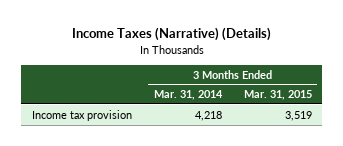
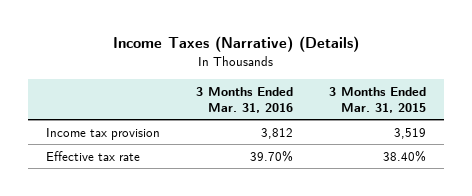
[153,90,223,101] Mar. 31, 2014 -> none
none -> [195,86,293,113] 3 Months Ended Mar. 31, 2016
none -> [45,150,140,161] Effective tax rate

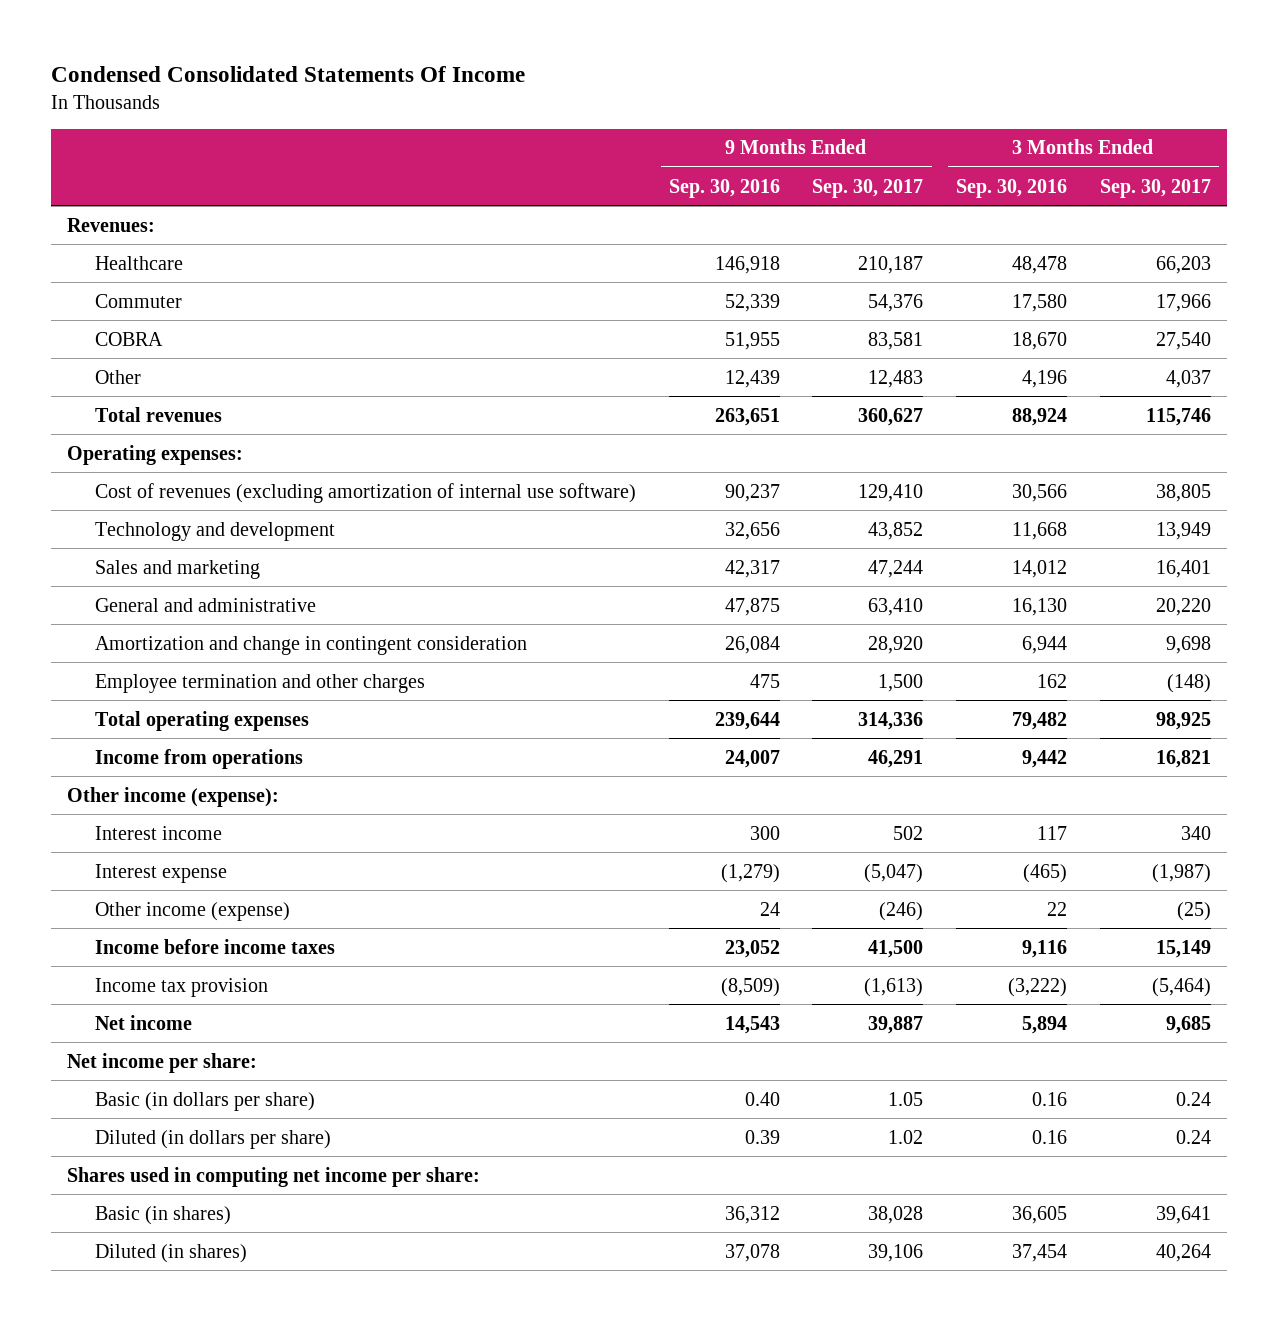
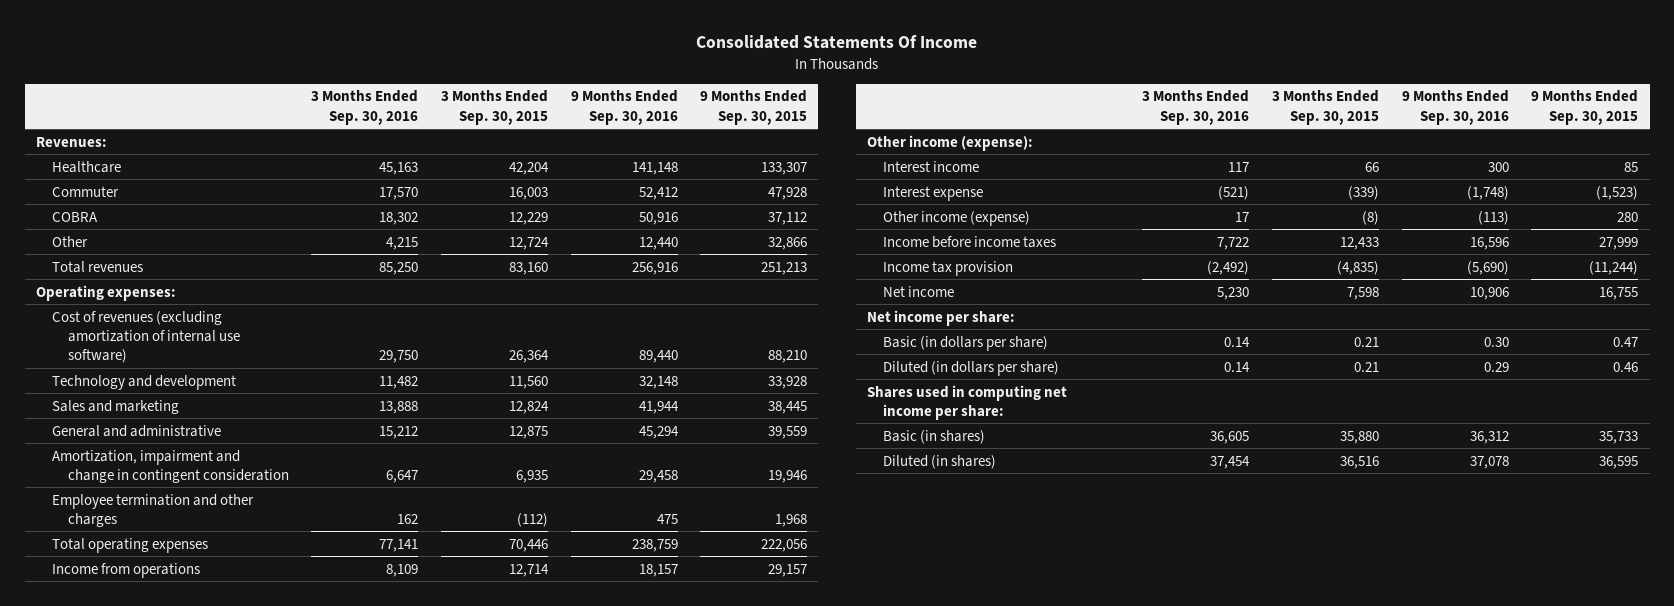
[50,65,525,82] Condensed Consolidated Statements Of Income -> [696,35,978,50] Consolidated Statements Of Income
[812,178,924,198] Sep. 30, 2017 -> none
[1099,178,1211,198] Sep. 30, 2017 -> none
none -> [440,90,548,125] 3 Months Ended Sep. 30, 2015
none -> [700,90,808,125] 9 Months Ended Sep. 30, 2015
[714,255,780,274] 146,918 -> [631,161,678,175] 141,148
[1012,255,1068,274] 48,478 -> [379,161,419,175] 45,163
[724,293,780,312] 52,339 -> [638,186,678,200] 52,412
[1012,293,1068,312] 17,580 -> [379,186,419,200] 17,570
[724,331,780,350] 51,955 -> [638,211,678,225] 50,916
[1012,331,1068,350] 18,670 -> [379,211,419,225] 18,302
[724,369,780,388] 12,439 -> [638,236,678,250] 12,440
[1022,369,1068,388] 4,196 -> [386,236,419,250] 4,215
[714,407,780,426] 263,651 -> [631,261,678,275] 256,916
[1012,407,1068,426] 88,924 -> [379,261,419,275] 85,250
[724,483,780,502] 90,237 -> [638,350,678,364] 89,440
[1012,483,1068,502] 30,566 -> [379,350,419,364] 29,750
[724,521,780,540] 32,656 -> [638,375,678,389] 32,148
[1012,521,1068,540] 11,668 -> [379,375,419,389] 11,482
[724,559,780,578] 42,317 -> [638,400,679,414] 41,944
[1012,559,1068,578] 14,012 -> [379,400,419,414] 13,888
[724,597,780,616] 47,875 -> [638,425,679,439] 45,294
[1012,597,1068,616] 16,130 -> [379,425,419,439] 15,212
[95,635,528,655] Amortization and change in contingent consideration -> [51,449,289,483] Amortization, impairment and change in contingent consideration
[724,635,780,654] 26,084 -> [638,469,678,483] 29,458
[1022,635,1068,654] 6,944 -> [386,469,419,483] 6,647
[714,711,780,730] 239,644 -> [631,538,678,552] 238,759
[1012,711,1068,730] 79,482 -> [379,538,419,552] 77,141
[724,749,780,768] 24,007 -> [638,563,678,577] 18,157
[1022,749,1068,768] 9,442 -> [386,563,419,577] 8,109
[720,863,780,883] (1,279) -> [1466,185,1509,200] (1,748)
[1023,863,1068,883] (465) -> [1218,185,1250,200] (521)
[759,901,780,916] 24 -> [1477,210,1509,225] (113)
[1047,901,1068,916] 22 -> [1235,211,1250,222] 17
[724,939,780,958] 23,052 -> [1469,236,1509,250] 16,596
[1022,939,1068,958] 9,116 -> [1217,236,1250,250] 7,722
[720,977,780,997] (8,509) -> [1466,260,1509,275] (5,690)
[1008,977,1068,997] (3,222) -> [1207,260,1250,275] (2,492)
[724,1015,780,1034] 14,543 -> [1469,286,1509,300] 10,906
[1022,1015,1068,1034] 5,894 -> [1217,286,1250,300] 5,230
[744,1091,780,1106] 0.40 -> [1483,336,1509,347] 0.30
[1032,1091,1068,1106] 0.16 -> [1224,336,1251,347] 0.14
[744,1129,780,1144] 0.39 -> [1483,361,1509,372] 0.29
[1032,1129,1068,1144] 0.16 -> [1224,361,1251,372] 0.14

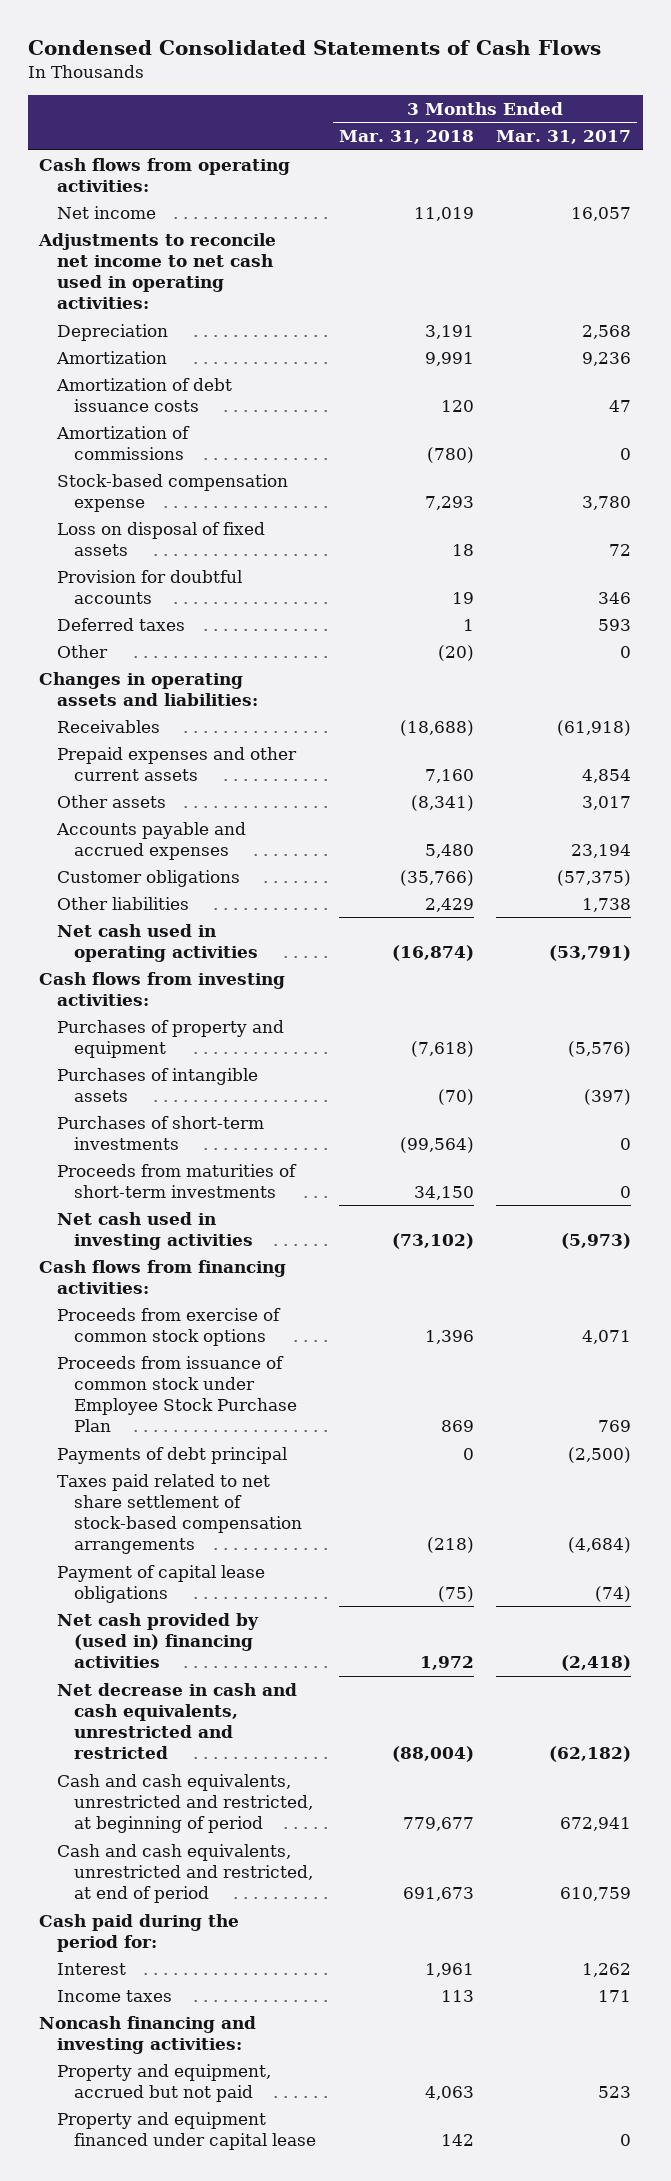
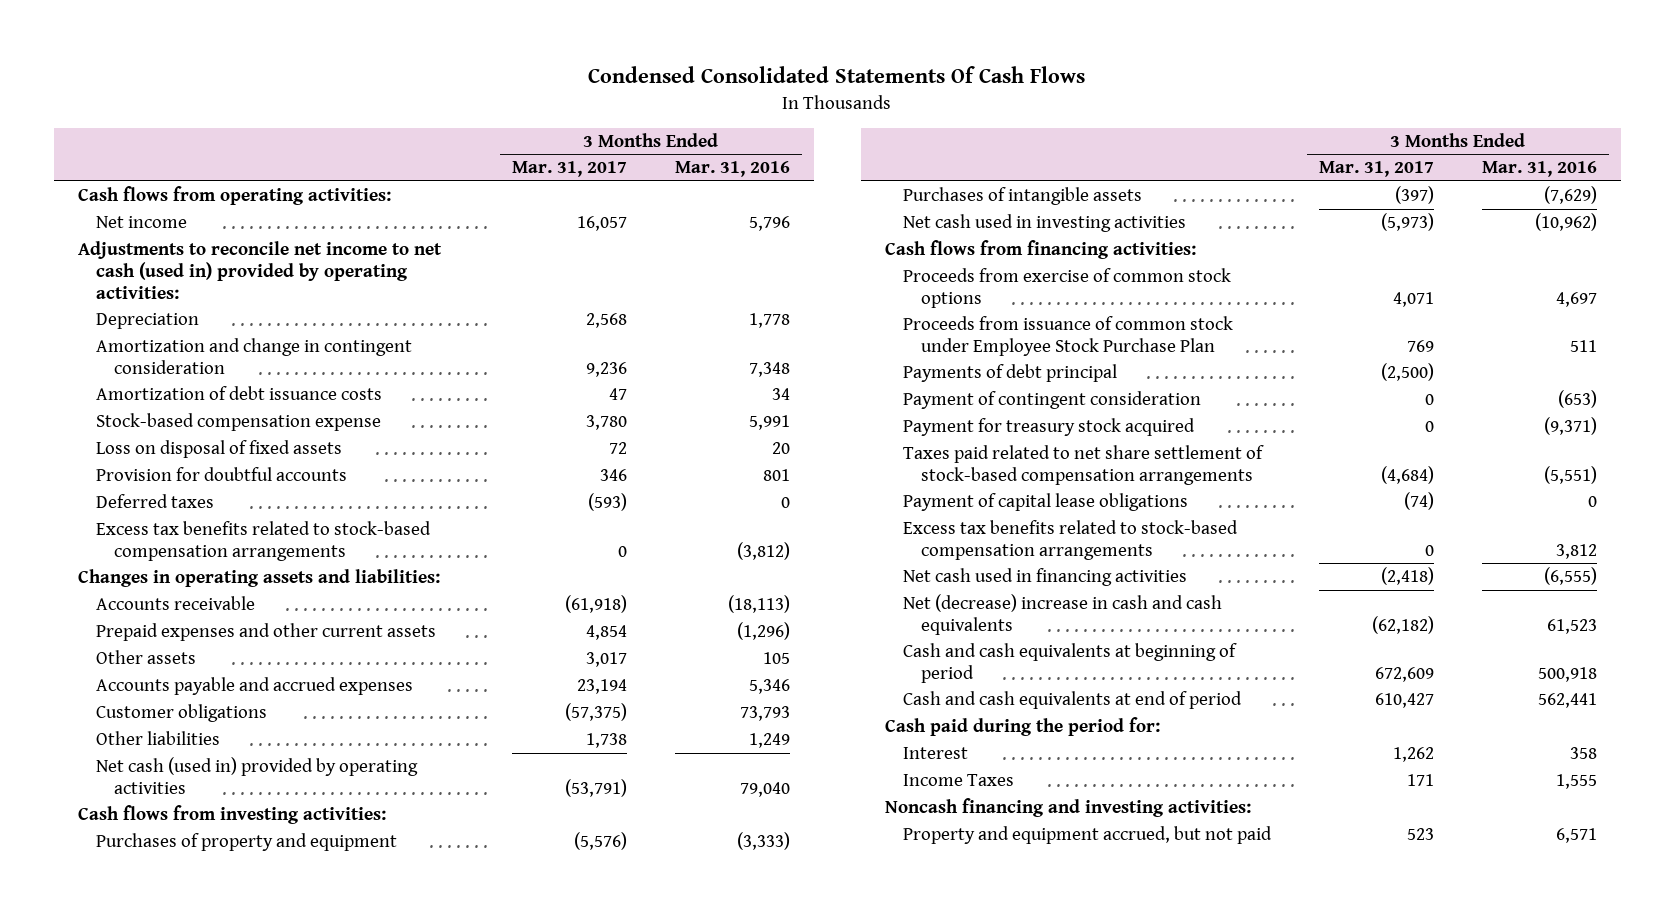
[28,39,602,55] Condensed Consolidated Statements of Cash Flows -> [588,66,1086,84] Condensed Consolidated Statements Of Cash Flows
[338,130,474,145] Mar. 31, 2018 -> none
none -> [674,161,790,178] Mar. 31, 2016
[38,232,277,310] Adjustments to reconcile net income to net cash used in operating activities: -> [78,241,443,299] Adjustments to reconcile net income to net cash (used in) provided by operating activities:
[55,350,167,364] Amortization -> [96,338,413,374] Amortization and change in contingent consideration
[55,425,190,461] Amortization of commissions -> none
[56,644,108,658] Other -> none
[598,618,632,631] 593 -> [587,493,627,512] (593)
none -> [96,521,432,561] Excess tax benefits related to stock-based compensation arrangements
[56,719,160,733] Receivables -> [96,596,256,611] Accounts receivable
[56,923,259,963] Net cash used in operating activities -> [96,757,419,794] Net cash (used in) provided by operating activities
[56,1115,264,1151] Purchases of short-term investments -> none
[56,1163,297,1199] Proceeds from maturities of short-term investments -> none
none -> [902,391,1201,410] Payment of contingent consideration
none -> [902,418,1195,437] Payment for treasury stock acquired
none -> [902,520,1238,560] Excess tax benefits related to stock-based compensation arrangements
[56,1612,259,1669] Net cash provided by (used in) financing activities -> [902,568,1187,587] Net cash used in financing activities
[56,1682,297,1760] Net decrease in cash and cash equivalents, unrestricted and restricted -> [902,594,1222,635] Net (decrease) increase in cash and cash equivalents
[56,1773,314,1834] Cash and cash equivalents, unrestricted and restricted, at beginning of period -> [902,643,1237,683] Cash and cash equivalents at beginning of period
[560,1817,632,1832] 672,941 -> [1374,666,1434,682] 672,609
[56,1843,314,1904] Cash and cash equivalents, unrestricted and restricted, at end of period -> [902,691,1242,710] Cash and cash equivalents at end of period
[560,1887,632,1902] 610,759 -> [1374,693,1434,709] 610,427
[56,1989,172,2002] Income taxes -> [902,774,1014,787] Income Taxes
[56,2111,317,2151] Property and equipment financed under capital lease -> none
[56,2063,271,2103] Property and equipment, accrued but not paid -> [902,826,1272,845] Property and equipment accrued, but not paid

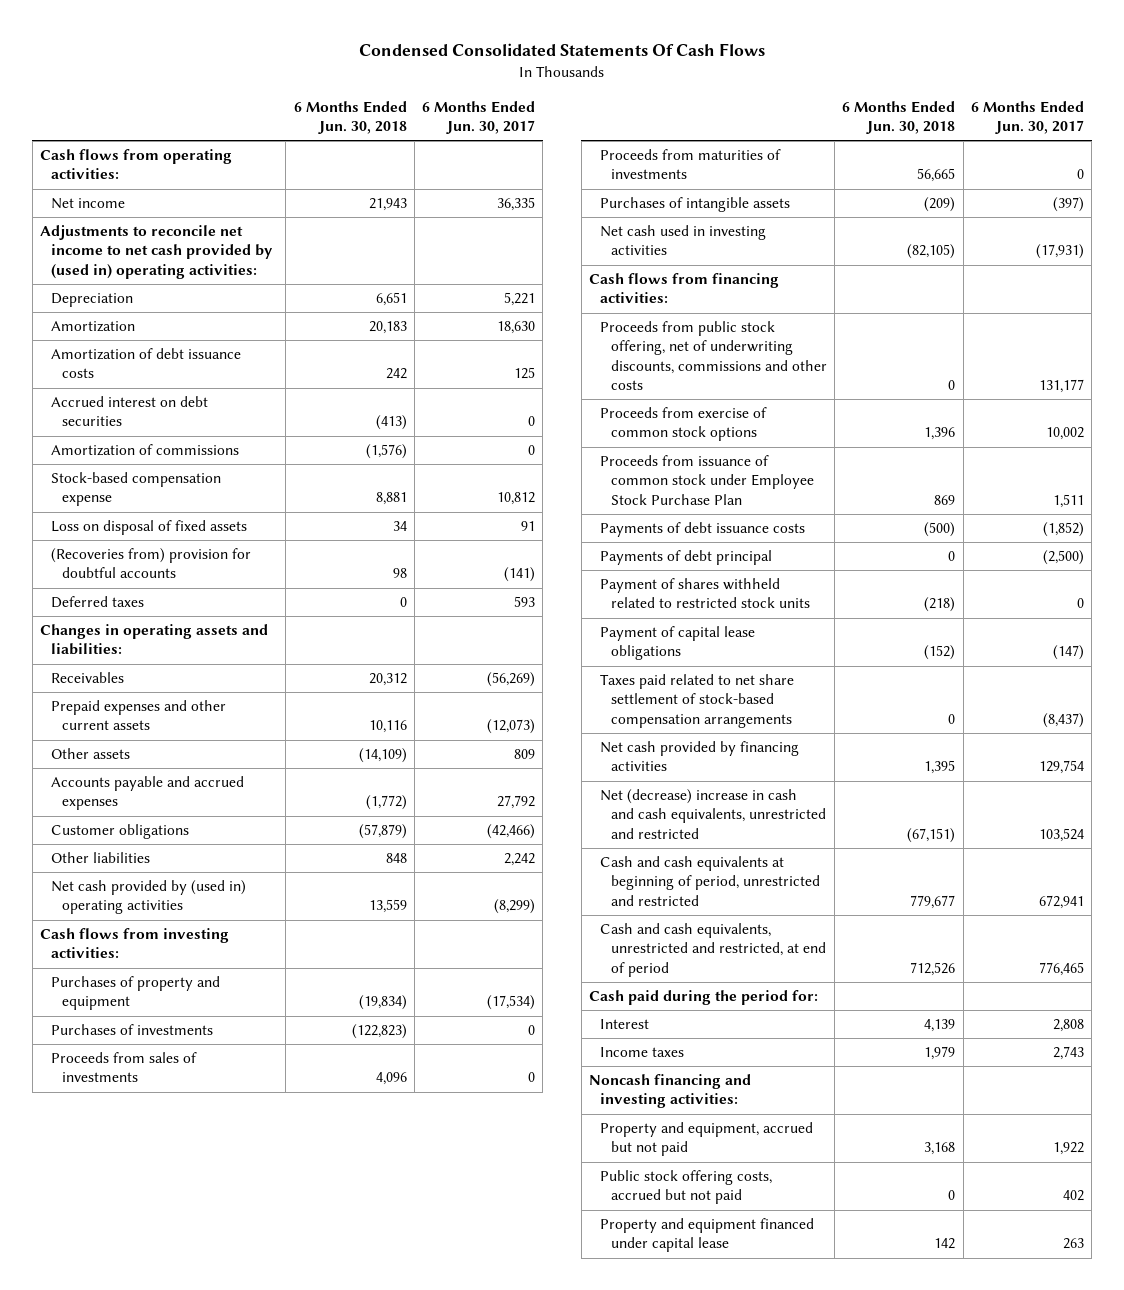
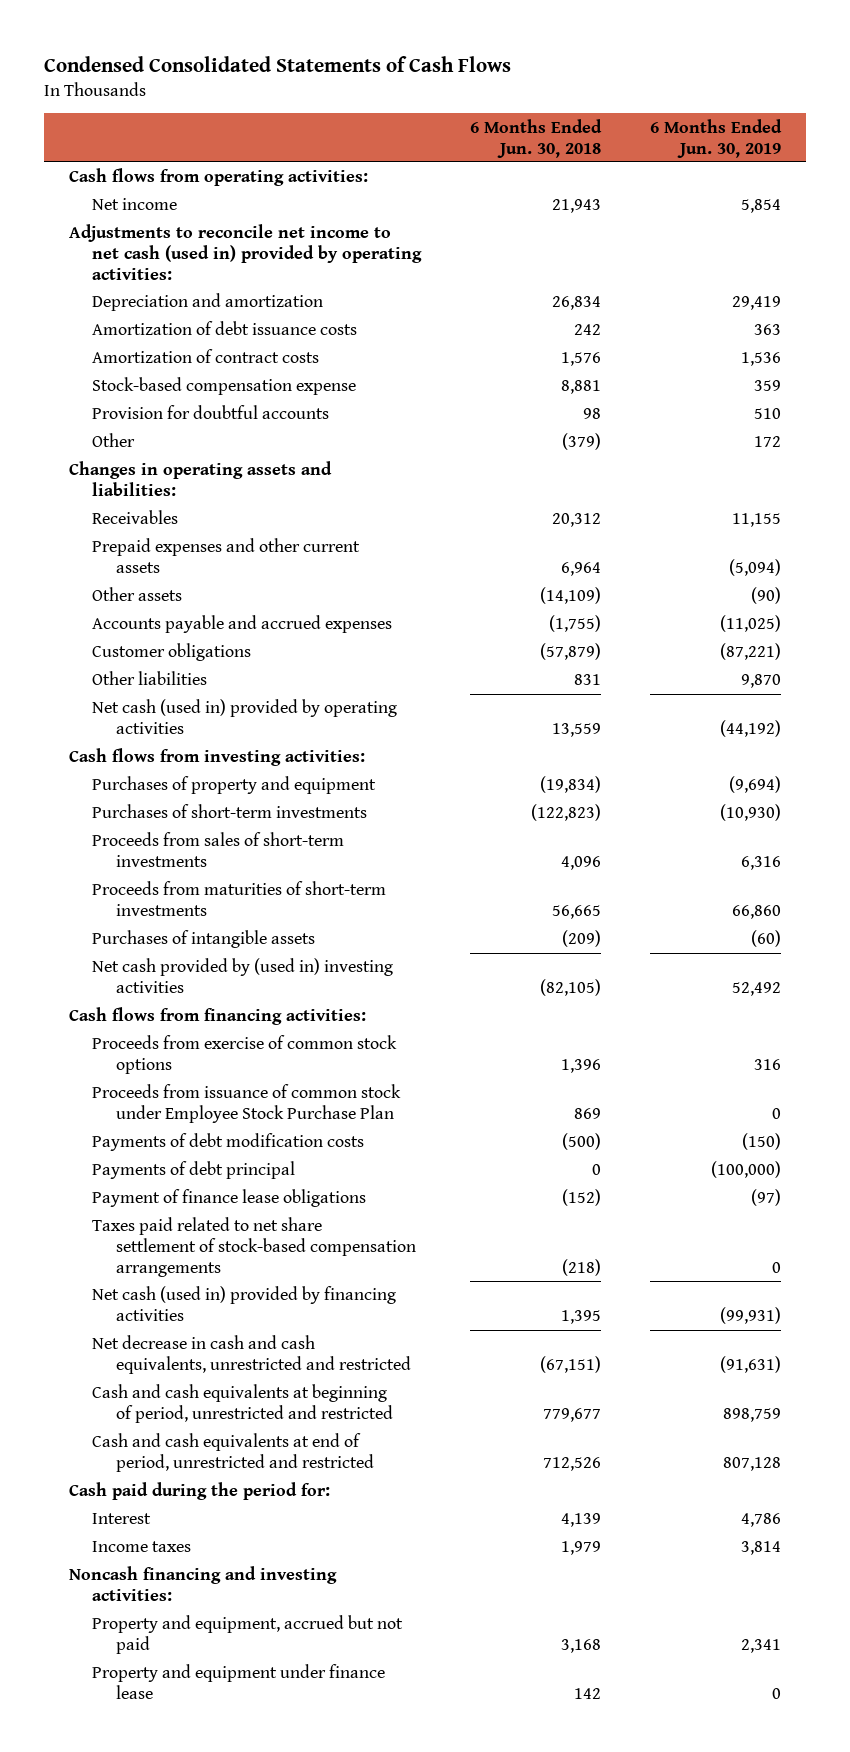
[358,43,765,57] Condensed Consolidated Statements Of Cash Flows -> [44,55,512,72] Condensed Consolidated Statements of Cash Flows
[422,100,536,134] 6 Months Ended Jun. 30, 2017 -> none
none -> [650,118,783,158] 6 Months Ended Jun. 30, 2019
[51,293,134,308] Depreciation -> none
[51,321,136,333] Amortization -> none
[40,225,274,279] Adjustments to reconcile net income to net cash provided by (used in) operating activities: -> [68,224,423,280] Adjustments to reconcile net income to net cash (used in) provided by operating activities:
none -> [92,293,324,312] Depreciation and amortization
[51,396,209,427] Accrued interest on debt securities -> none
[51,444,240,457] Amortization of commissions -> [92,349,320,364] Amortization of contract costs
[365,444,407,460] (1,576) -> [561,352,602,367] 1,576
[51,520,248,536] Loss on disposal of fixed assets -> none
[51,596,145,609] Deferred taxes -> none
[51,548,252,579] (Recoveries from) provision for doubtful accounts -> [92,405,330,420] Provision for doubtful accounts
none -> [92,433,136,448] Other
[368,720,407,734] 10,116 -> [561,562,602,577] 6,964
[365,795,407,811] (1,772) -> [549,615,602,633] (1,755)
[385,853,407,864] 848 -> [574,674,602,686] 831
[51,880,247,915] Net cash provided by (used in) operating activities -> [92,699,398,735] Net cash (used in) provided by operating activities
[51,1024,214,1036] Purchases of investments -> [92,804,368,819] Purchases of short-term investments
[51,1052,198,1083] Proceeds from sales of investments -> [92,832,345,868] Proceeds from sales of short-term investments
[599,149,781,180] Proceeds from maturities of investments -> [92,881,387,917] Proceeds from maturities of short-term investments
[599,225,766,256] Net cash used in investing activities -> [92,958,394,994] Net cash provided by (used in) investing activities
[599,321,827,391] Proceeds from public stock offering, net of underwriting discounts, commissions and other costs -> none
[599,522,805,538] Payments of debt issuance costs -> [92,1133,365,1152] Payments of debt modification costs
[599,578,810,609] Payment of shares withheld related to restricted stock units -> none
[599,626,755,661] Payment of capital lease obligations -> [92,1189,367,1208] Payment of finance lease obligations
[948,713,956,724] 0 -> [562,1258,602,1276] (218)
[599,741,799,772] Net cash provided by financing activities -> [92,1286,397,1322] Net cash (used in) provided by financing activities
[599,789,826,839] Net (decrease) increase in cash and cash equivalents, unrestricted and restricted -> [92,1335,411,1375] Net decrease in cash and cash equivalents, unrestricted and restricted
[599,923,826,977] Cash and cash equivalents, unrestricted and restricted, at end of period -> [92,1433,374,1473] Cash and cash equivalents at end of period, unrestricted and restricted
[599,1170,772,1205] Public stock offering costs, accrued but not paid -> none
[599,1218,814,1253] Property and equipment financed under capital lease -> [92,1664,386,1700] Property and equipment under finance lease

